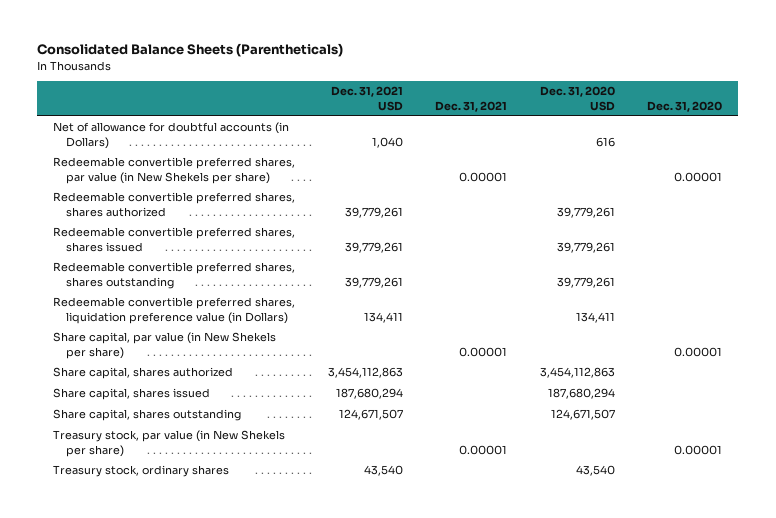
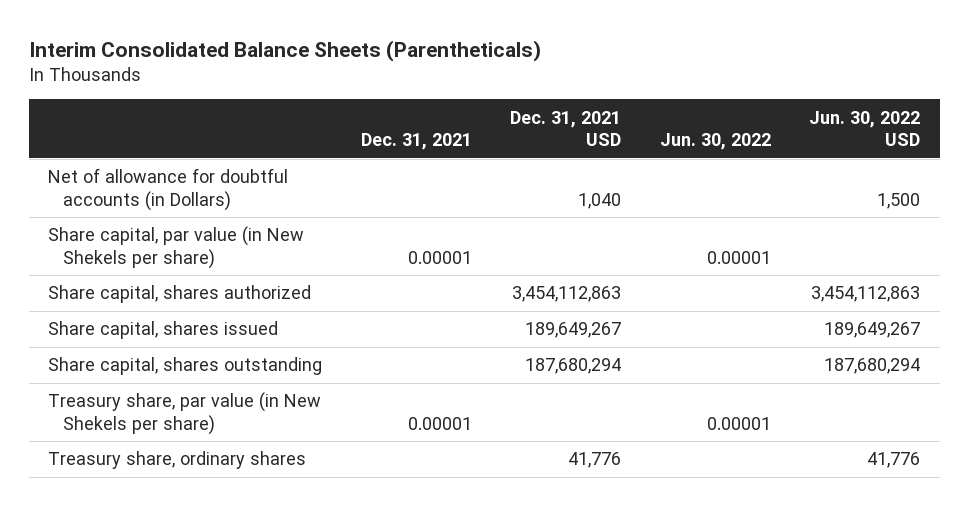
[37,43,344,58] Consolidated Balance Sheets (Parentheticals) -> [28,39,541,62] Interim Consolidated Balance Sheets (Parentheticals)
[539,86,615,111] Dec. 31, 2020 USD -> none
[647,100,723,112] Dec. 31, 2020 -> none
none -> [659,132,771,150] Jun. 30, 2022
none -> [809,110,921,146] Jun. 30, 2022 USD
[53,157,296,184] Redeemable convertible preferred shares, par value (in New Shekels per share) -> none
[53,192,296,217] Redeemable convertible preferred shares, shares authorized -> none
[53,227,296,252] Redeemable convertible preferred shares, shares issued -> none
[53,262,296,289] Redeemable convertible preferred shares, shares outstanding -> none
[53,297,296,324] Redeemable convertible preferred shares, liquidation preference value (in Dollars) -> none
[335,388,403,400] 187,680,294 -> [525,322,622,339] 189,649,267
[338,409,403,421] 124,671,507 -> [525,358,622,375] 187,680,294
[53,430,286,457] Treasury stock, par value (in New Shekels per share) -> [48,392,322,435] Treasury share, par value (in New Shekels per share)
[53,465,230,478] Treasury stock, ordinary shares -> [48,451,307,470] Treasury share, ordinary shares
[363,465,403,477] 43,540 -> [568,452,622,469] 41,776

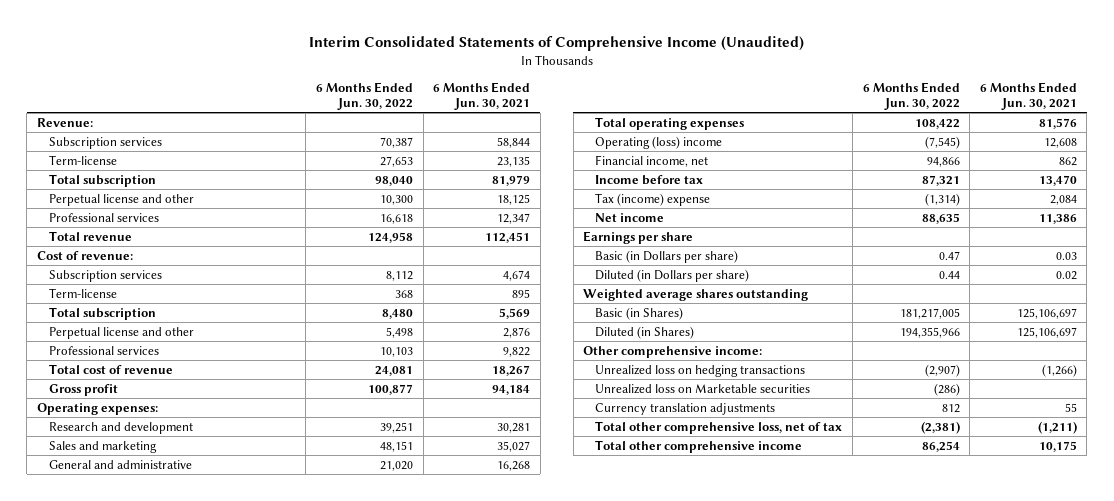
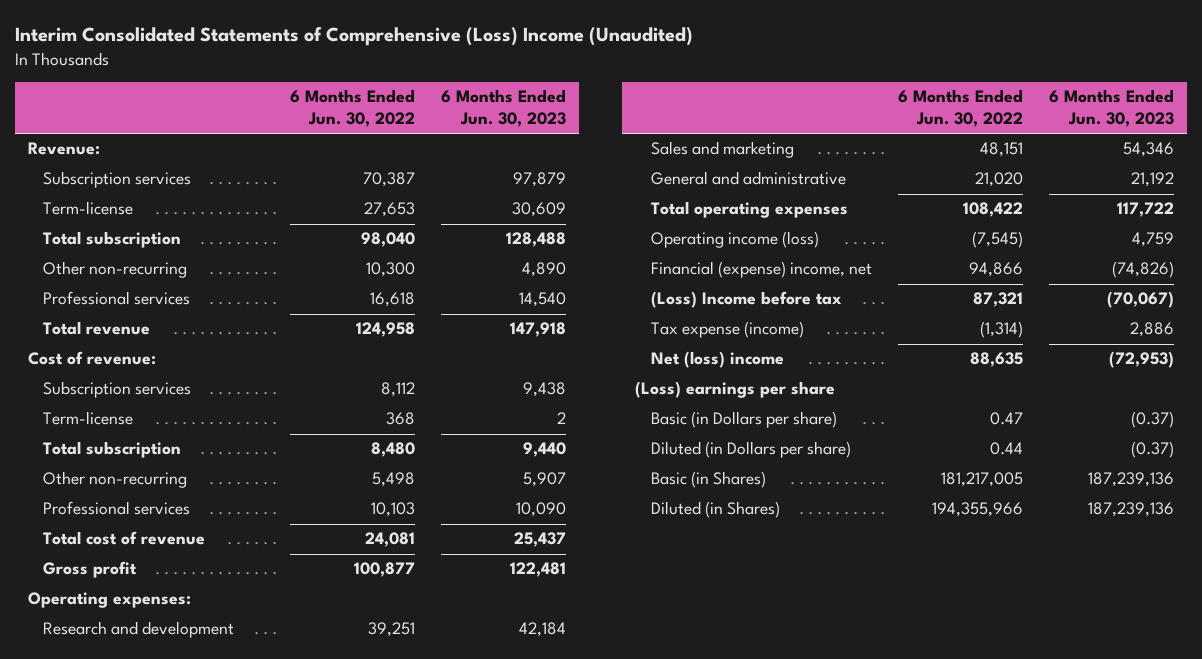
[308,36,804,52] Interim Consolidated Statements of Comprehensive Income (Unaudited) -> [14,27,693,47] Interim Consolidated Statements of Comprehensive (Loss) Income (Unaudited)
[433,81,531,111] 6 Months Ended Jun. 30, 2021 -> none
none -> [441,89,567,127] 6 Months Ended Jun. 30, 2023
[48,193,194,206] Perpetual license and other -> [43,261,188,279] Other non-recurring
[48,326,194,339] Perpetual license and other -> [43,471,188,489] Other non-recurring
[595,135,723,149] Operating (loss) income -> [651,231,820,249] Operating income (loss)
[595,154,709,167] Financial income, net -> [651,261,873,279] Financial (expense) income, net
[595,174,704,185] Income before tax -> [651,291,843,309] (Loss) Income before tax
[595,192,711,206] Tax (income) expense -> [651,321,805,339] Tax expense (income)
[595,212,665,222] Net income -> [651,351,785,369] Net (loss) income
[583,230,694,244] Earnings per share -> [635,381,836,399] (Loss) earnings per share
[583,288,809,301] Weighted average shares outstanding -> none
[583,345,763,358] Other comprehensive income: -> none
[595,364,806,377] Unrealized loss on hedging transactions -> none
[595,383,811,394] Unrealized loss on Marketable securities -> none
[595,402,776,415] Currency translation adjustments -> none
[595,420,843,434] Total other comprehensive loss, net of tax -> none
[595,439,803,453] Total other comprehensive income -> none

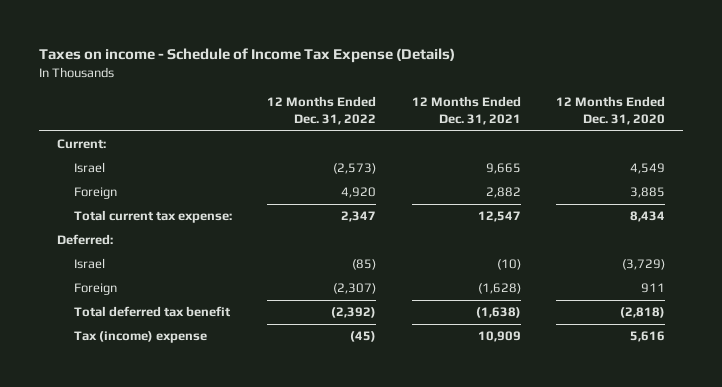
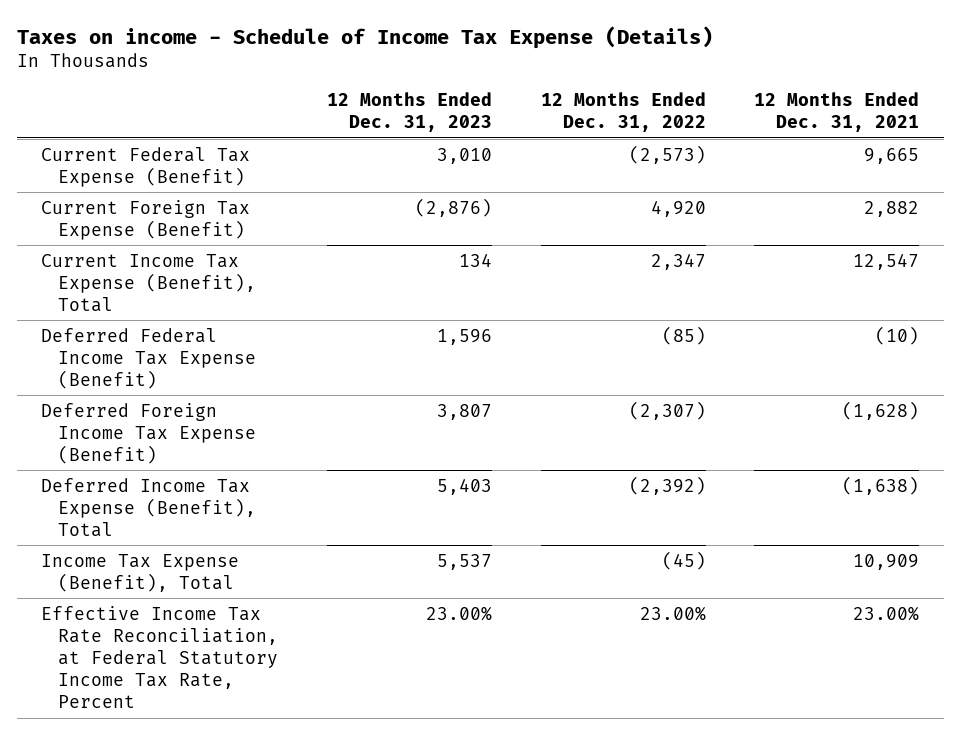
[556,95,666,125] 12 Months Ended Dec. 31, 2020 -> none
none -> [326,91,492,133] 12 Months Ended Dec. 31, 2023
[56,139,106,150] Current: -> none
[56,234,113,246] Deferred: -> none
[74,162,106,174] Israel -> [41,146,251,187] Current Federal Tax Expense (Benefit)
[74,187,118,200] Foreign -> [41,199,251,240] Current Foreign Tax Expense (Benefit)
[74,210,233,224] Total current tax expense: -> [41,253,256,312] Current Income Tax Expense (Benefit), Total
[74,258,106,270] Israel -> [41,327,256,389] Deferred Federal Income Tax Expense (Benefit)
[74,283,118,296] Foreign -> [41,402,256,464] Deferred Foreign Income Tax Expense (Benefit)
[74,306,232,318] Total deferred tax benefit -> [41,477,256,537] Deferred Income Tax Expense (Benefit), Total
[74,331,208,344] Tax (income) expense -> [41,553,240,592] Income Tax Expense (Benefit), Total
none -> [41,605,278,709] Effective Income Tax Rate Reconciliation, at Federal Statutory Income Tax Rate, Percent

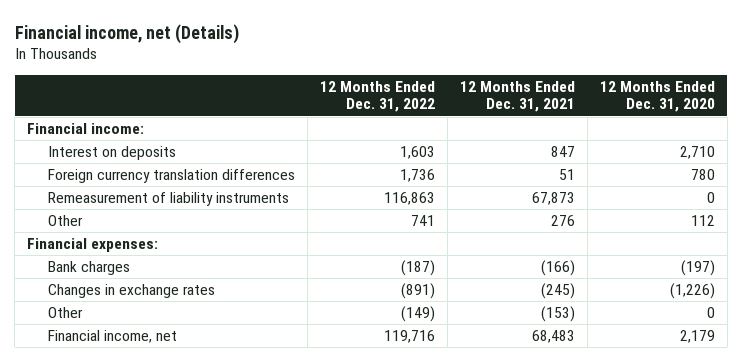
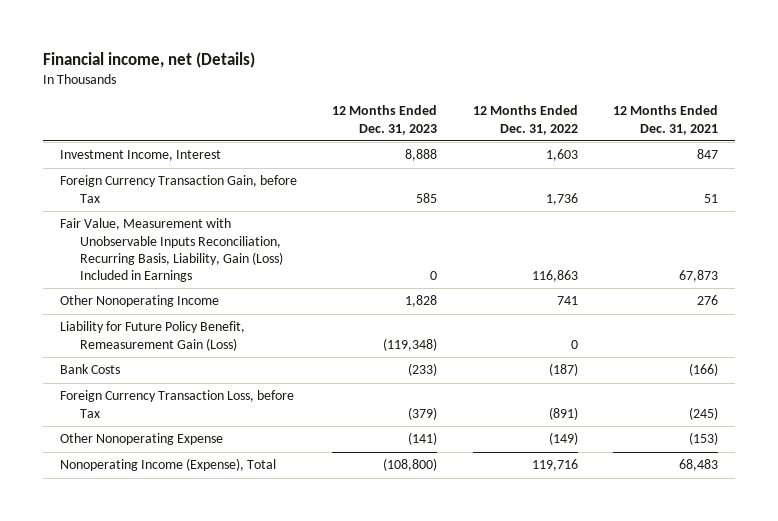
[599,80,715,113] 12 Months Ended Dec. 31, 2020 -> none
none -> [332,105,438,135] 12 Months Ended Dec. 31, 2023
[27,123,145,135] Financial income: -> none
[27,238,159,253] Financial expenses: -> none
[48,146,177,161] Interest on deposits -> [60,150,222,162] Investment Income, Interest
[48,169,296,184] Foreign currency translation differences -> [60,175,298,203] Foreign Currency Transaction Gain, before Tax
[48,192,290,207] Remeasurement of liability instruments -> [60,218,284,282] Fair Value, Measurement with Unobservable Inputs Reconciliation, Recurring Basis, Liability, Gain (Loss) Included in Earnings
[48,215,84,227] Other -> [60,295,220,308] Other Nonoperating Income
none -> [60,321,246,351] Liability for Future Policy Benefit, Remeasurement Gain (Loss)
[48,261,131,276] Bank charges -> [60,364,121,375] Bank Costs
[48,284,216,299] Changes in exchange rates -> [60,390,295,418] Foreign Currency Transaction Loss, before Tax
[48,307,84,319] Other -> [60,433,224,446] Other Nonoperating Expense
[48,330,178,344] Financial income, net -> [60,458,277,472] Nonoperating Income (Expense), Total

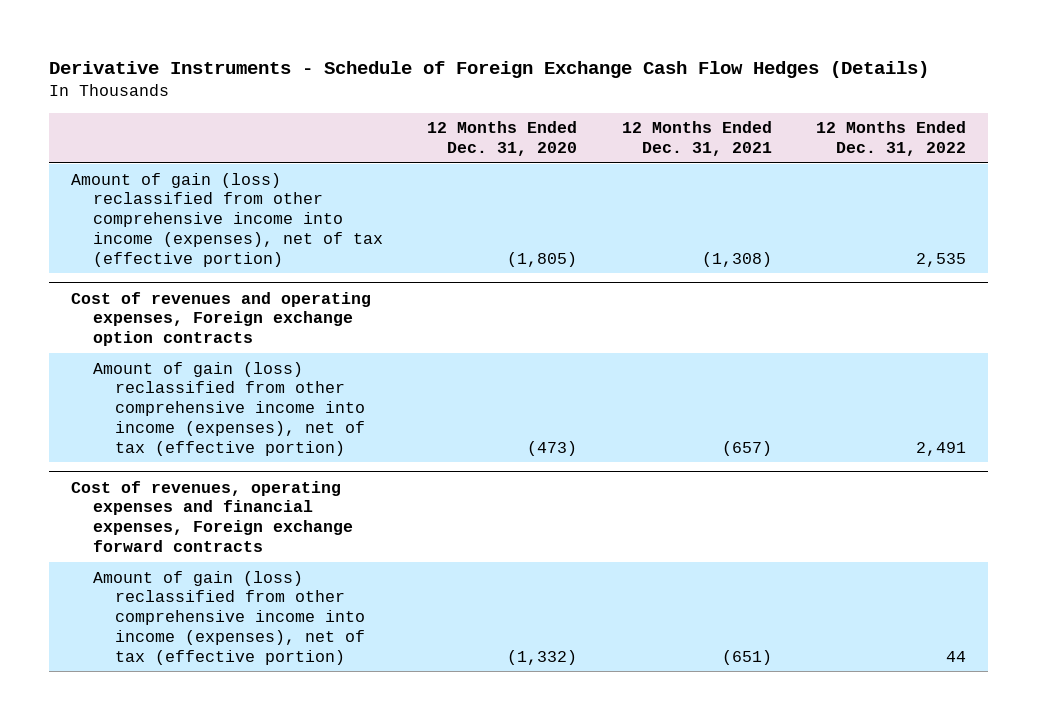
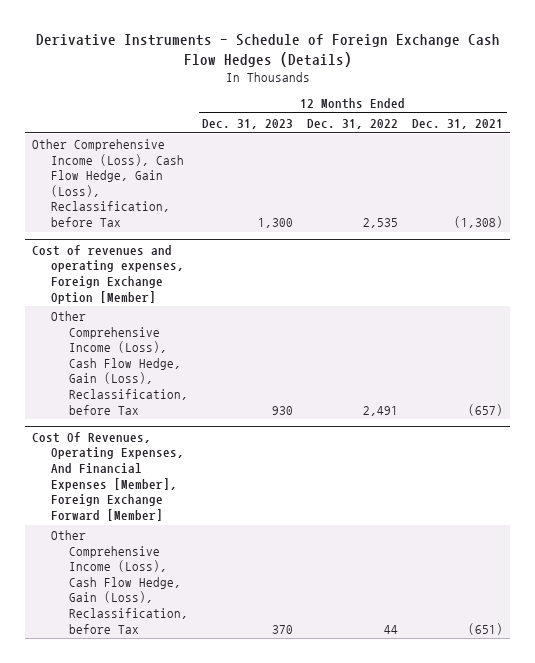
[427,121,578,157] 12 Months Ended Dec. 31, 2020 -> none
none -> [202,118,294,129] Dec. 31, 2023
[71,172,384,267] Amount of gain (loss) reclassified from other comprehensive income into income (expenses), net of tax (effective portion) -> [31,138,184,227] Other Comprehensive Income (Loss), Cash Flow Hedge, Gain (Loss), Reclassification, before Tax
[71,291,372,346] Cost of revenues and operating expenses, Foreign exchange option contracts -> [31,244,184,304] Cost of revenues and operating expenses, Foreign Exchange Option [Member]
[93,361,366,456] Amount of gain (loss) reclassified from other comprehensive income into income (expenses), net of tax (effective portion) -> [50,310,189,415] Other Comprehensive Income (Loss), Cash Flow Hedge, Gain (Loss), Reclassification, before Tax
[71,480,354,552] Cost of revenues, operating expenses and financial expenses, Foreign exchange forward contracts -> [31,431,184,521] Cost Of Revenues, Operating Expenses, And Financial Expenses [Member], Foreign Exchange Forward [Member]
[93,570,366,665] Amount of gain (loss) reclassified from other comprehensive income into income (expenses), net of tax (effective portion) -> [50,529,189,634] Other Comprehensive Income (Loss), Cash Flow Hedge, Gain (Loss), Reclassification, before Tax

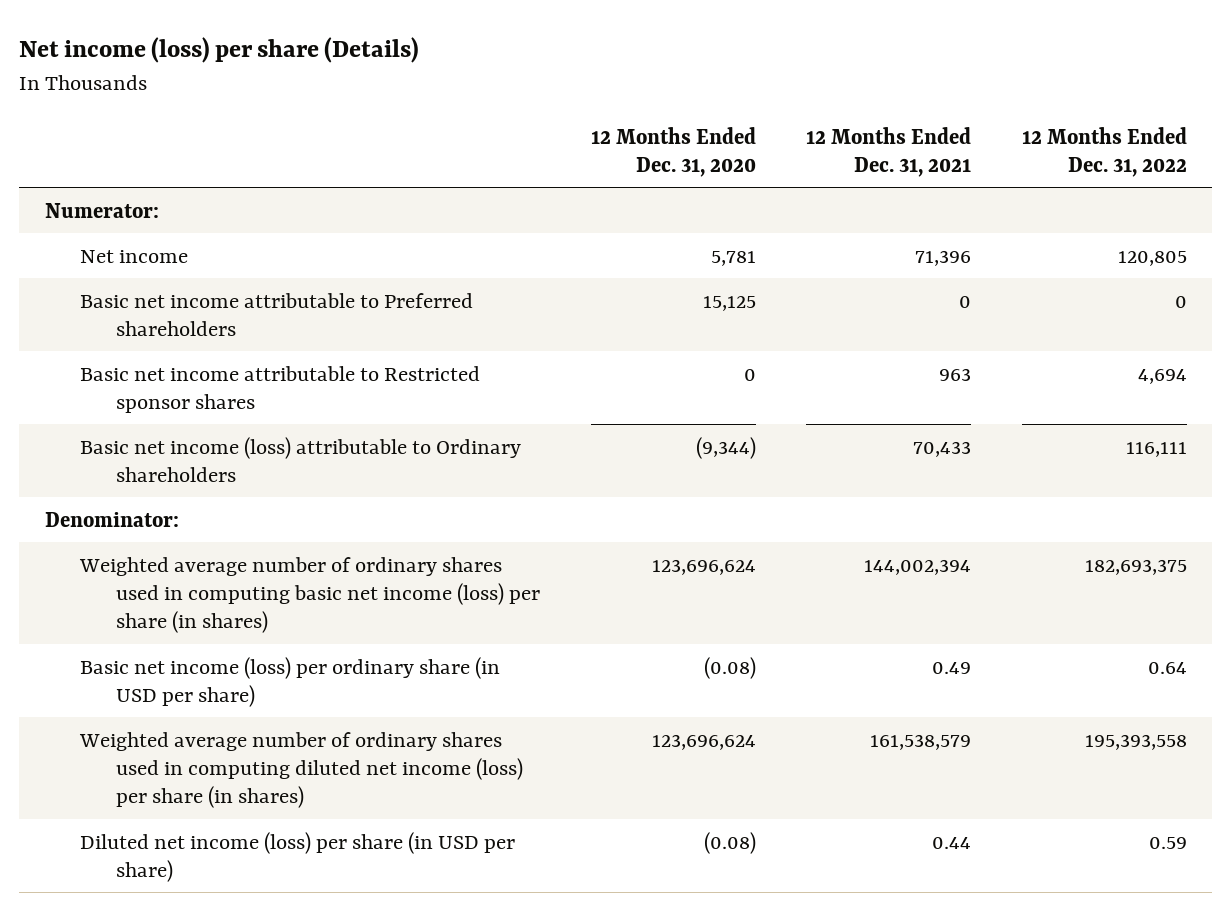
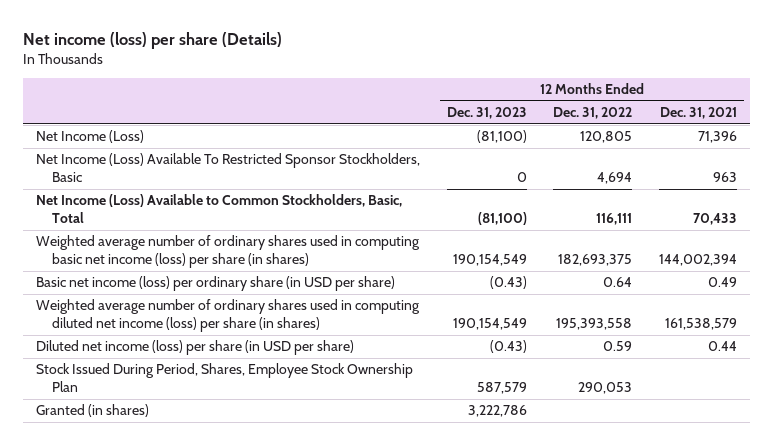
[590,126,756,177] 12 Months Ended Dec. 31, 2020 -> none
none -> [446,107,527,120] Dec. 31, 2023
[44,202,159,218] Numerator: -> none
[80,292,474,336] Basic net income attributable to Preferred shareholders -> none
[44,511,179,527] Denominator: -> none
[80,249,189,263] Net income -> [36,130,145,144] Net Income (Loss)
[80,365,481,413] Basic net income attributable to Restricted sponsor shares -> [36,153,421,183] Net Income (Loss) Available To Restricted Sponsor Stockholders, Basic
[80,436,522,482] Basic net income (loss) attributable to Ordinary shareholders -> [36,194,403,224] Net Income (Loss) Available to Common Stockholders, Basic, Total
none -> [36,363,414,393] Stock Issued During Period, Shares, Employee Stock Ownership Plan
none -> [36,404,150,418] Granted (in shares)

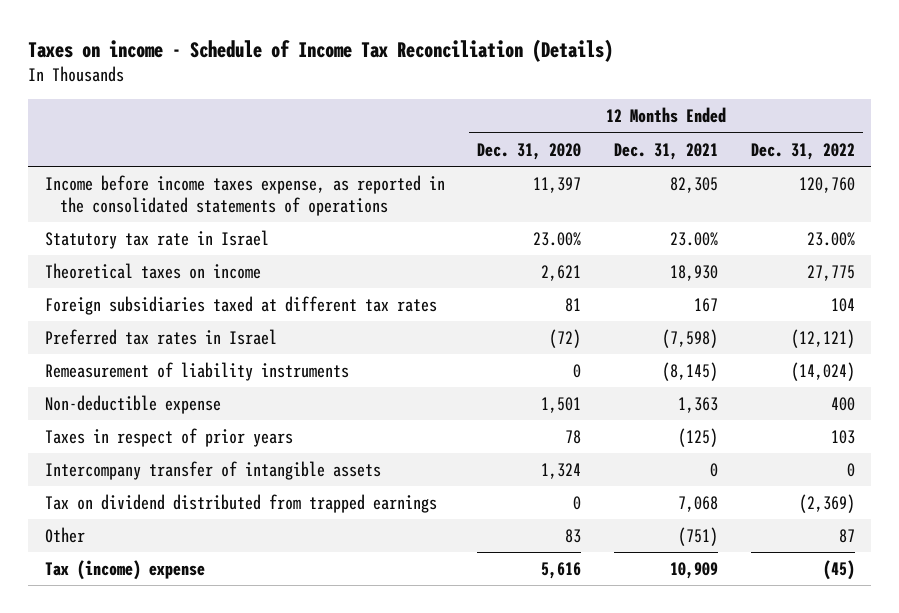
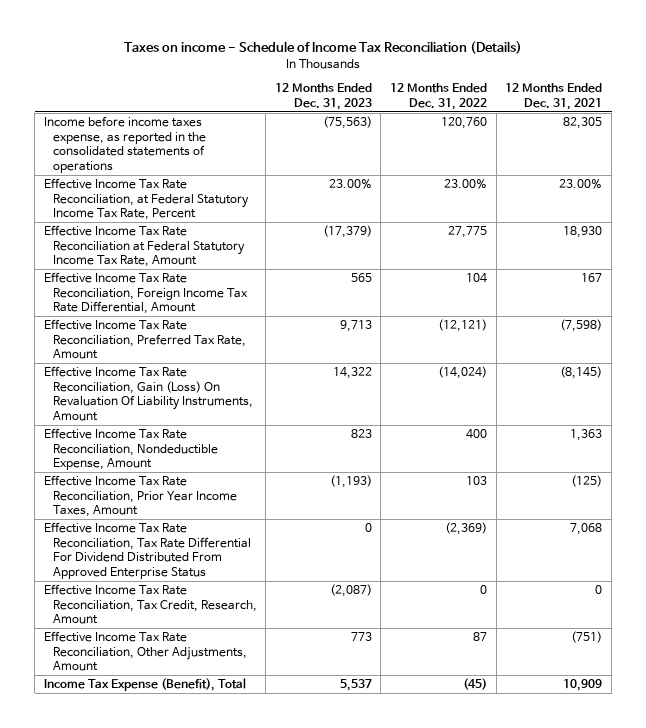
[477,142,582,160] Dec. 31, 2020 -> none
none -> [274,83,372,110] 12 Months Ended Dec. 31, 2023
[44,461,381,481] Intercompany transfer of intangible assets -> none
[44,230,269,250] Statutory tax rate in Israel -> [43,178,249,221] Effective Income Tax Rate Reconciliation, at Federal Statutory Income Tax Rate, Percent
[44,263,261,280] Theoretical taxes on income -> [43,225,245,268] Effective Income Tax Rate Reconciliation at Federal Statutory Income Tax Rate, Amount
[44,296,437,316] Foreign subsidiaries taxed at different tax rates -> [43,272,248,315] Effective Income Tax Rate Reconciliation, Foreign Income Tax Rate Differential, Amount
[44,329,277,346] Preferred tax rates in Israel -> [43,319,246,360] Effective Income Tax Rate Reconciliation, Preferred Tax Rate, Amount
[44,362,349,382] Remeasurement of liability instruments -> [43,366,253,421] Effective Income Tax Rate Reconciliation, Gain (Loss) On Revaluation Of Liability Instruments, Amount
[44,395,221,415] Non-deductible expense -> [43,428,218,471] Effective Income Tax Rate Reconciliation, Nondeductible Expense, Amount
[44,428,293,448] Taxes in respect of prior years -> [43,475,237,518] Effective Income Tax Rate Reconciliation, Prior Year Income Taxes, Amount
[44,494,437,514] Tax on dividend distributed from trapped earnings -> [43,522,251,579] Effective Income Tax Rate Reconciliation, Tax Rate Differential For Dividend Distributed From Approved Enterprise Status
none -> [43,584,257,625] Effective Income Tax Rate Reconciliation, Tax Credit, Research, Amount
[44,527,85,544] Other -> [43,631,247,672] Effective Income Tax Rate Reconciliation, Other Adjustments, Amount
[44,560,205,581] Tax (income) expense -> [43,678,246,692] Income Tax Expense (Benefit), Total

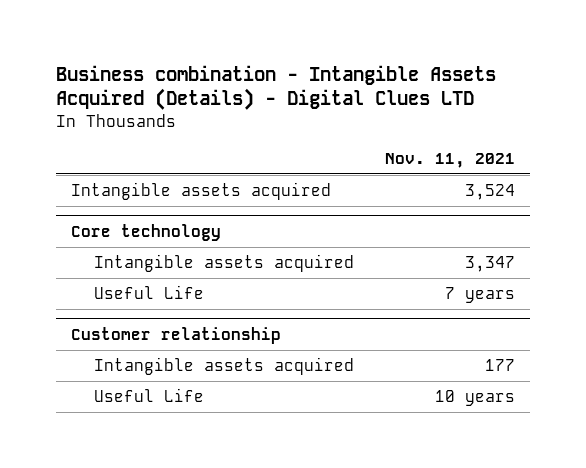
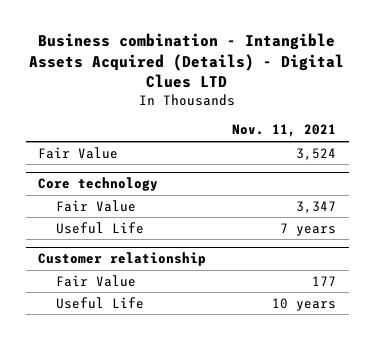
[71,182,332,201] Intangible assets acquired -> [38,146,119,159] Fair Value
[93,254,354,273] Intangible assets acquired -> [56,199,137,212] Fair Value
[93,357,354,376] Intangible assets acquired -> [56,274,137,287] Fair Value

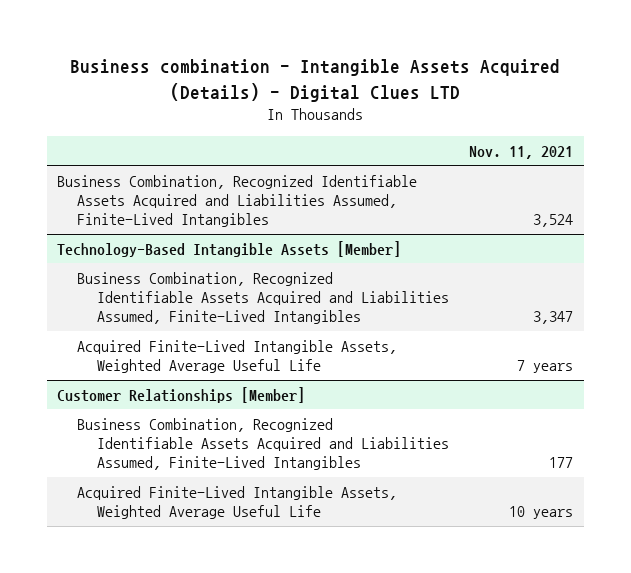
[38,146,119,159] Fair Value -> [57,174,418,228] Business Combination, Recognized Identifiable Assets Acquired and Liabilities Assumed, Finite-Lived Intangibles
[38,177,159,192] Core technology -> [57,240,402,257] Technology-Based Intangible Assets [Member]
[56,199,137,212] Fair Value -> [77,271,450,325] Business Combination, Recognized Identifiable Assets Acquired and Liabilities Assumed, Finite-Lived Intangibles
[56,221,145,234] Useful Life -> [77,339,398,374] Acquired Finite-Lived Intangible Assets, Weighted Average Useful Life
[38,252,207,267] Customer relationship -> [57,386,306,403] Customer Relationships [Member]
[56,274,137,287] Fair Value -> [77,417,450,471] Business Combination, Recognized Identifiable Assets Acquired and Liabilities Assumed, Finite-Lived Intangibles
[56,296,145,309] Useful Life -> [77,485,398,520] Acquired Finite-Lived Intangible Assets, Weighted Average Useful Life

